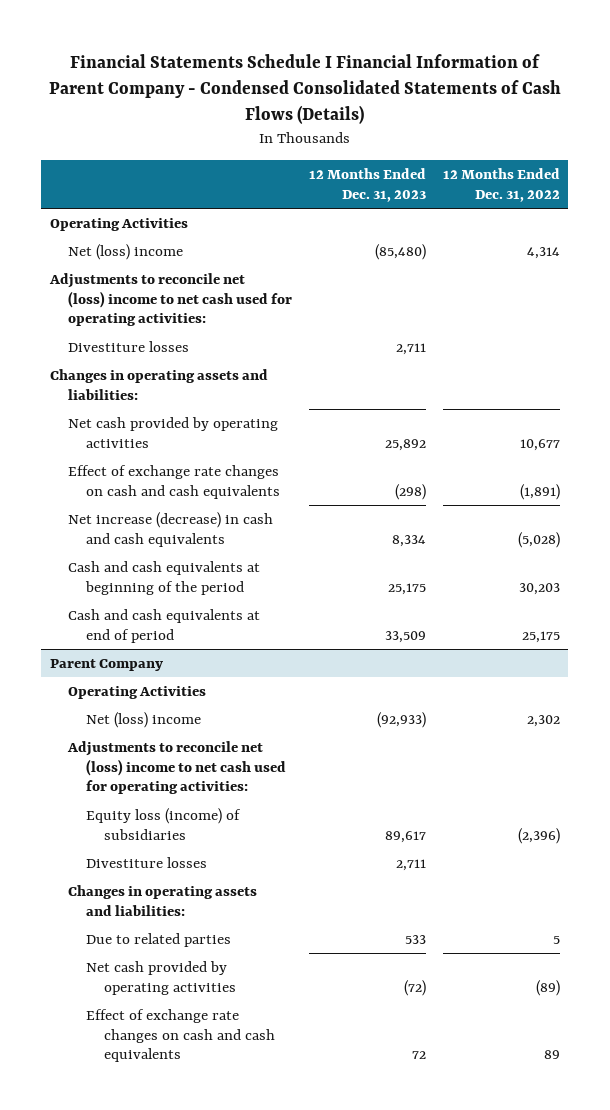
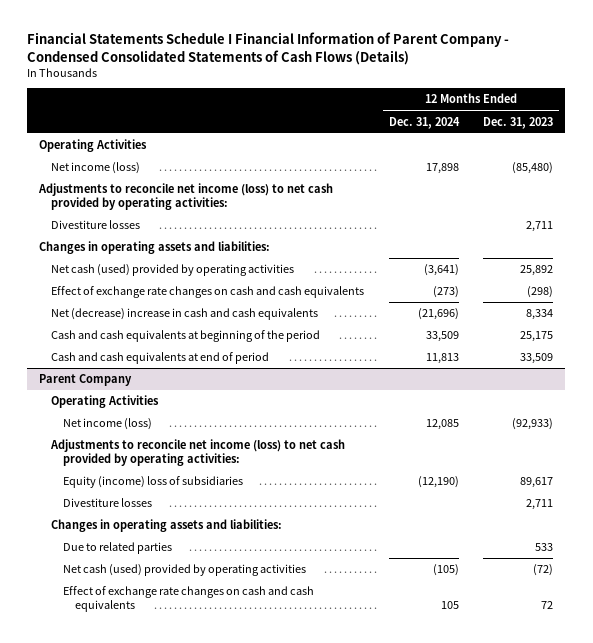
[442,168,560,202] 12 Months Ended Dec. 31, 2022 -> none
none -> [388,116,460,129] Dec. 31, 2024
[67,243,183,260] Net (loss) income -> [51,162,141,175] Net income (loss)
[48,272,292,327] Adjustments to reconcile net (loss) income to net cash used for operating activities: -> [38,183,334,211] Adjustments to reconcile net income (loss) to net cash provided by operating activities:
[67,416,278,448] Net cash provided by operating activities -> [51,264,295,277] Net cash (used) provided by operating activities
[67,511,273,547] Net increase (decrease) in cash and cash equivalents -> [51,308,319,321] Net (decrease) increase in cash and cash equivalents
[86,711,202,728] Net (loss) income -> [63,418,153,431] Net income (loss)
[66,740,287,795] Adjustments to reconcile net (loss) income to net cash used for operating activities: -> [50,439,346,467] Adjustments to reconcile net income (loss) to net cash provided by operating activities:
[86,807,242,840] Equity loss (income) of subsidiaries -> [63,476,244,489] Equity (income) loss of subsidiaries
[86,960,237,995] Net cash provided by operating activities -> [63,564,307,577] Net cash (used) provided by operating activities

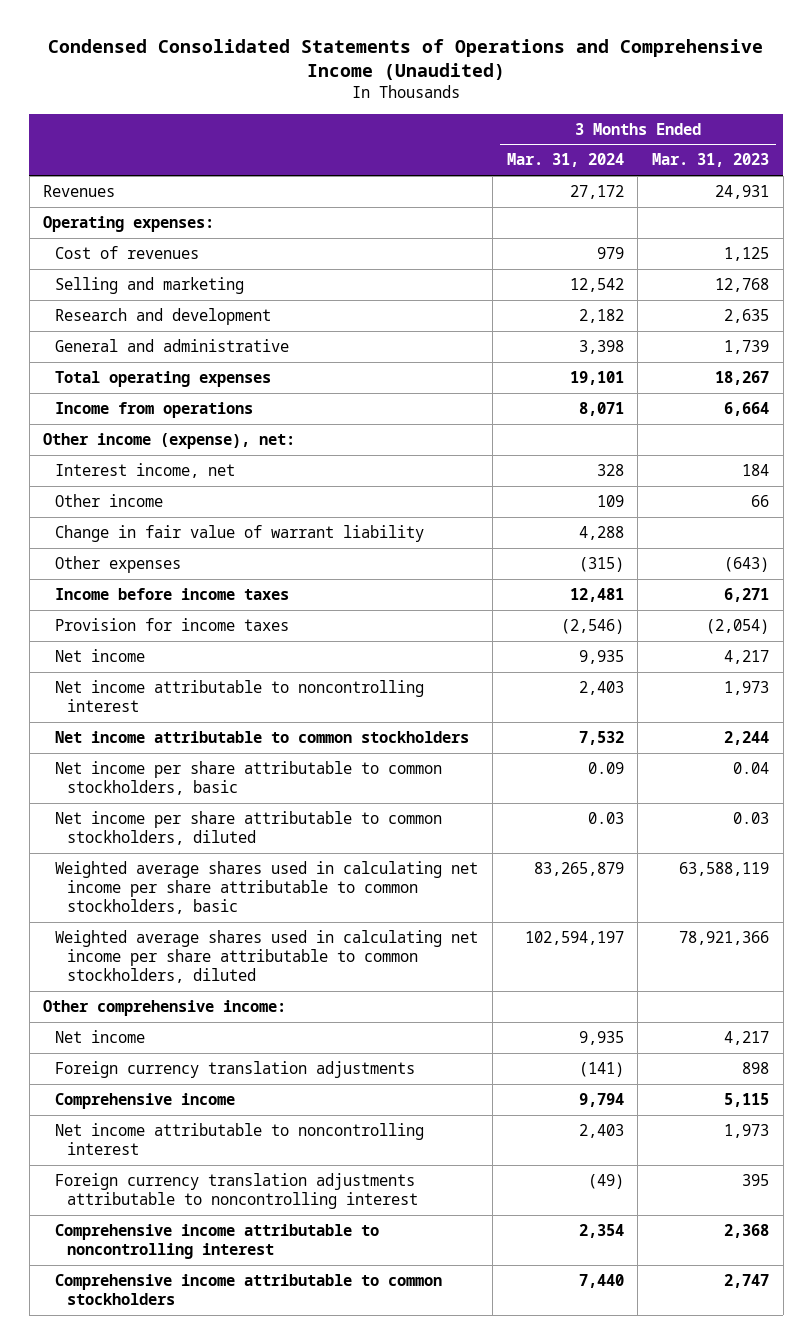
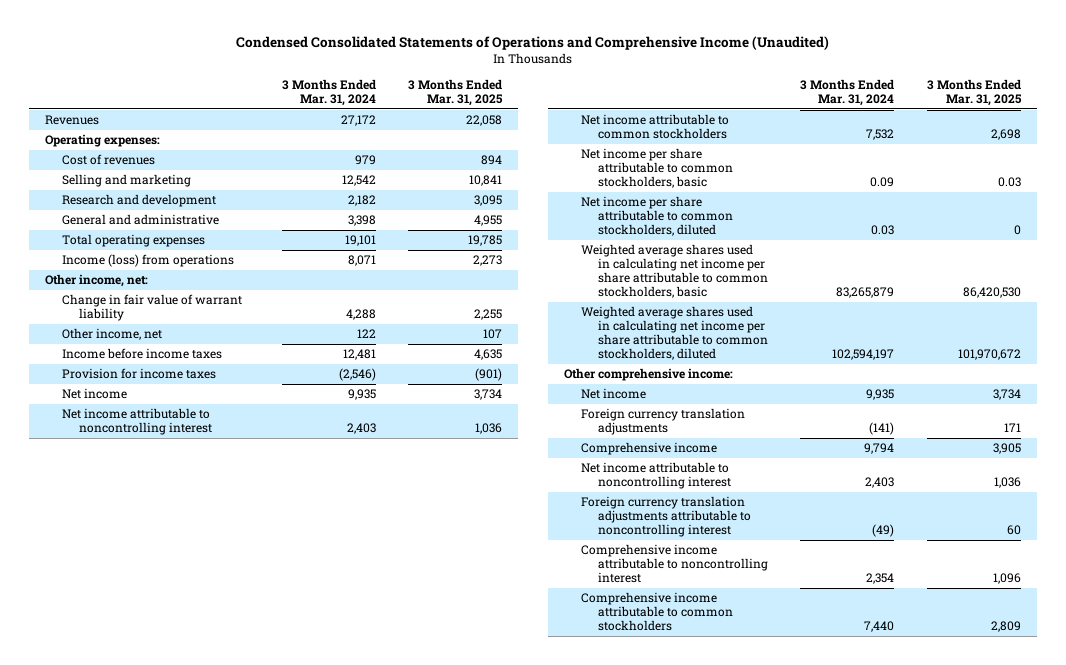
[652,153,770,168] Mar. 31, 2023 -> none
none -> [407,79,503,107] 3 Months Ended Mar. 31, 2025
[55,462,236,478] Interest income, net -> none
[55,493,164,507] Other income -> none
[55,401,254,418] Income from operations -> [62,254,235,268] Income (loss) from operations
[43,432,296,449] Other income (expense), net: -> [44,274,148,288] Other income, net:
[55,555,182,573] Other expenses -> none
none -> [62,328,163,341] Other income, net

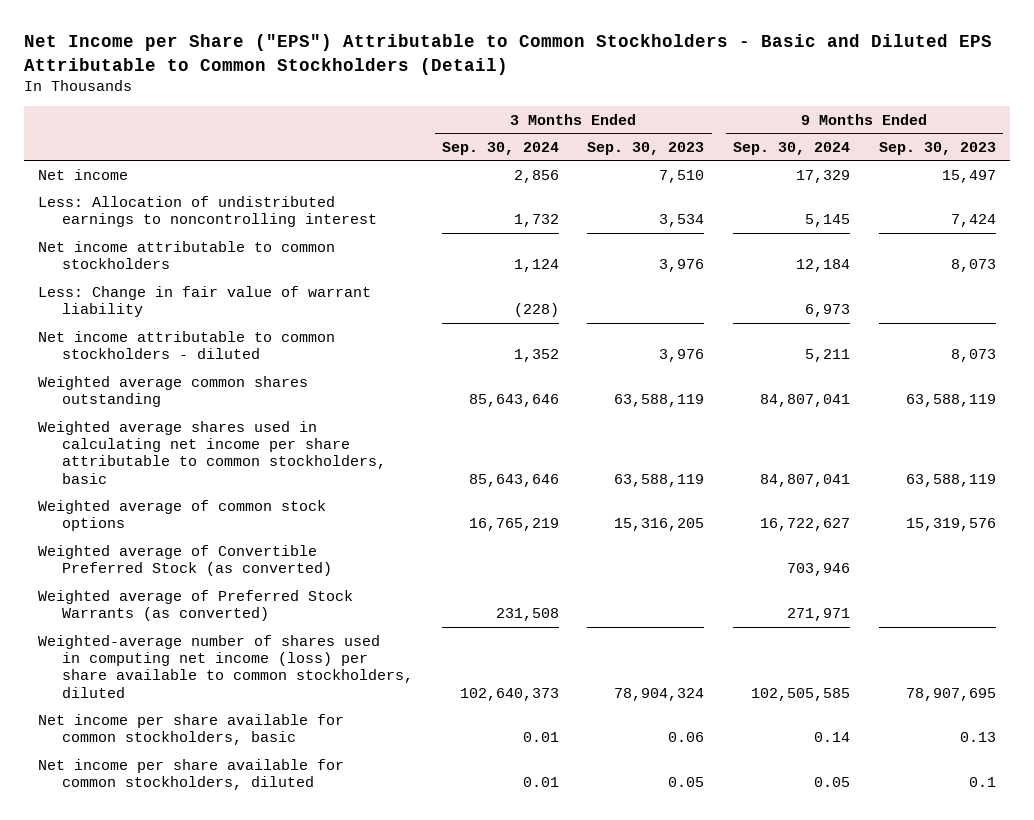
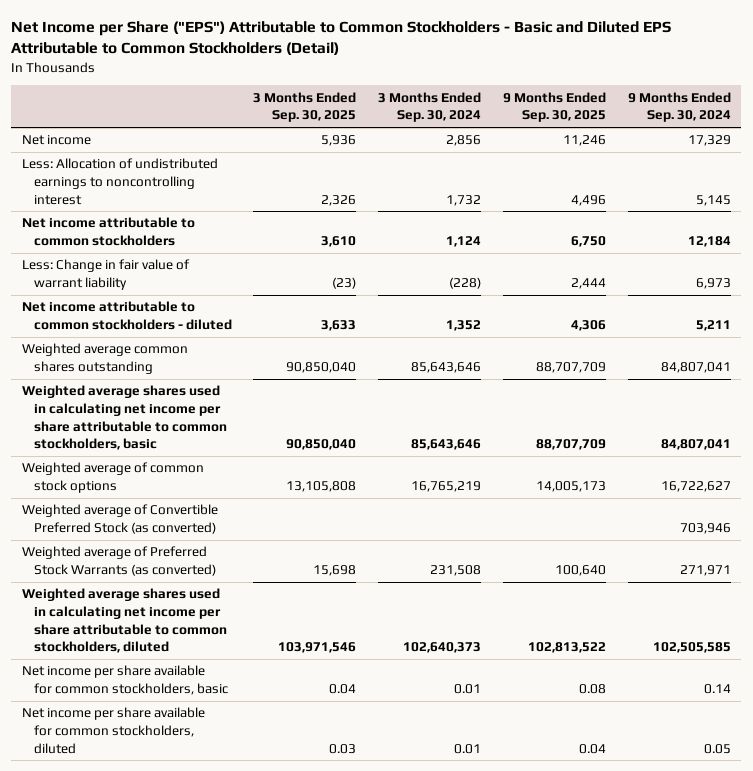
[587,141,705,155] Sep. 30, 2023 -> none
[878,141,996,155] Sep. 30, 2023 -> none
none -> [253,91,357,123] 3 Months Ended Sep. 30, 2025
none -> [502,91,606,123] 9 Months Ended Sep. 30, 2025
[38,634,414,698] Weighted-average number of shares used in computing net income (loss) per share available to common stockholders, diluted -> [22,588,227,654] Weighted average shares used in calculating net income per share attributable to common stockholders, diluted

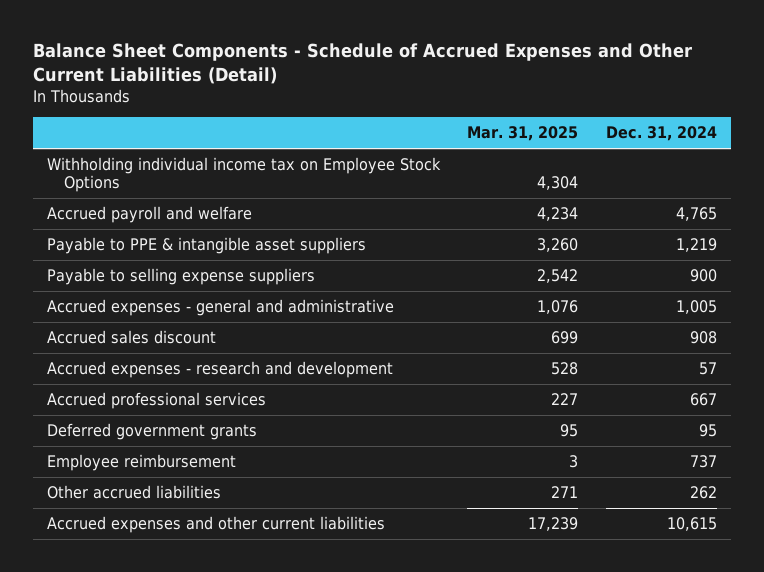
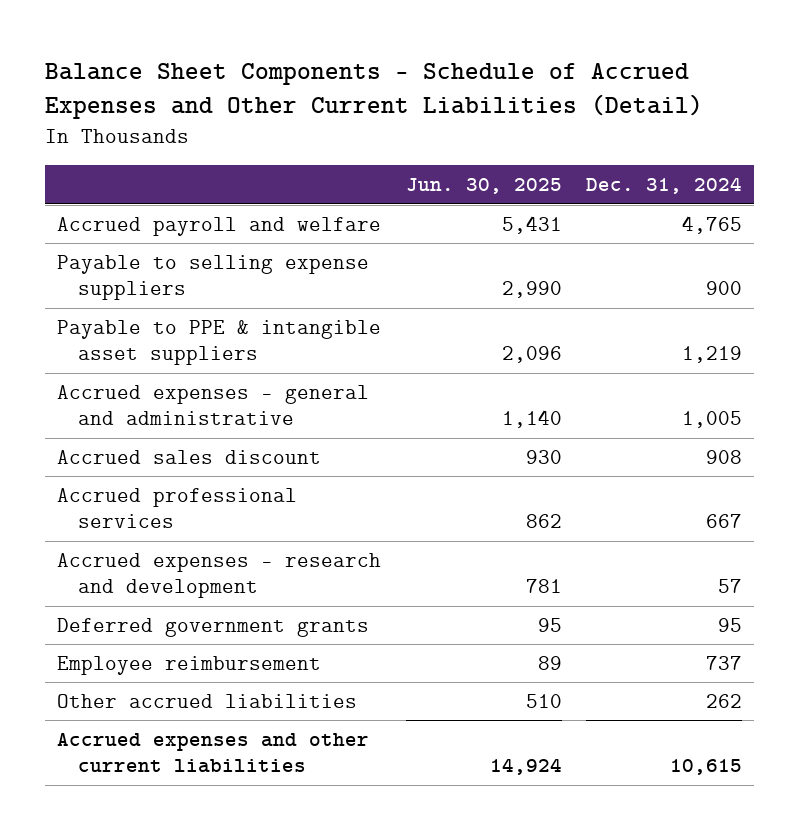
[467,126,579,142] Mar. 31, 2025 -> none
none -> [405,178,562,195] Jun. 30, 2025
[47,157,442,193] Withholding individual income tax on Employee Stock Options -> none
[47,237,367,255] Payable to PPE & intangible asset suppliers -> [57,319,382,366] Payable to PPE & intangible asset suppliers
[47,361,394,379] Accrued expenses - research and development -> [57,552,382,599] Accrued expenses - research and development

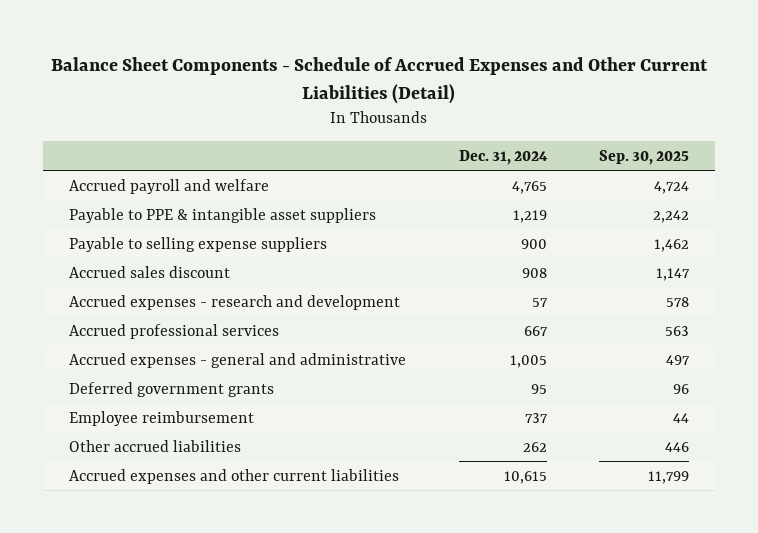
[405,178,562,195] Jun. 30, 2025 -> none
none -> [598,149,689,165] Sep. 30, 2025
[57,254,370,301] Payable to selling expense suppliers -> [69,236,328,252] Payable to selling expense suppliers
[57,487,298,529] Accrued professional services -> [69,323,280,339] Accrued professional services
[57,384,370,426] Accrued expenses - general and administrative -> [69,352,407,368] Accrued expenses - general and administrative

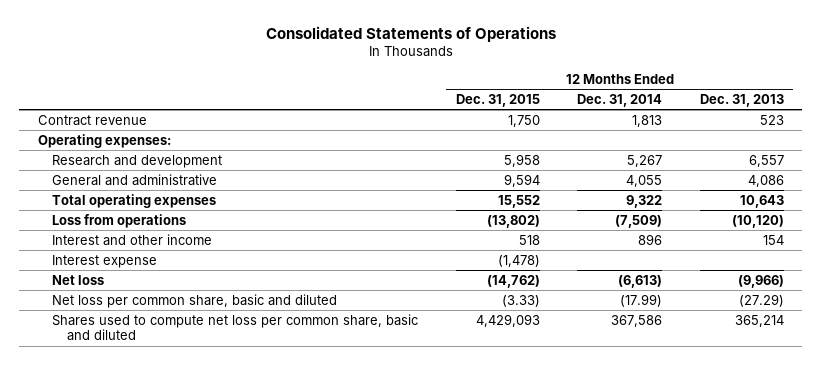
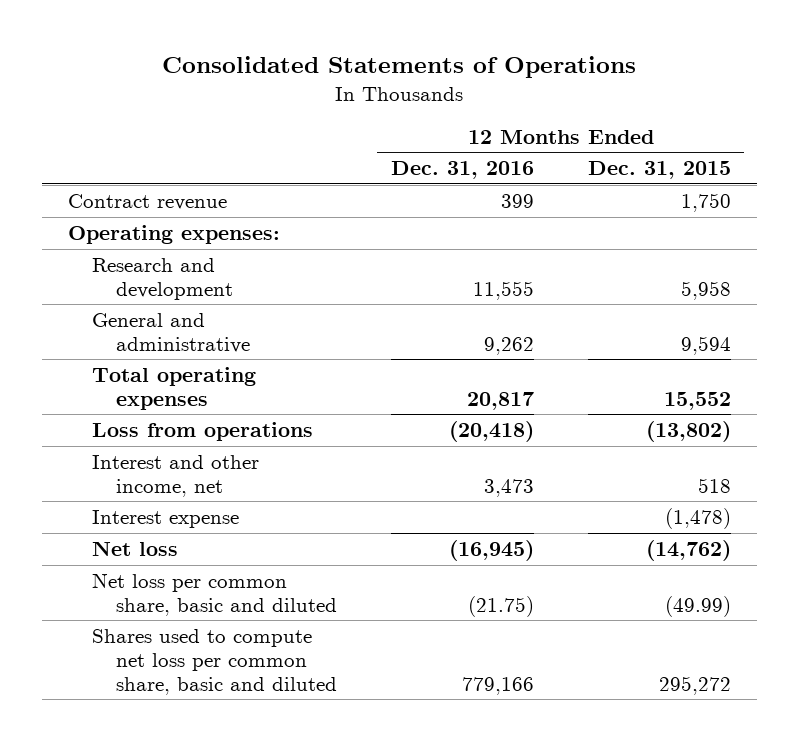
[577,93,663,107] Dec. 31, 2014 -> none
[699,93,784,107] Dec. 31, 2013 -> none
none -> [390,161,534,180] Dec. 31, 2016
[52,233,213,246] Interest and other income -> [92,454,260,497] Interest and other income, net
[501,294,540,307] (3.33) -> [664,595,731,617] (49.99)
[475,313,540,327] 4,429,093 -> [658,675,731,695] 295,272

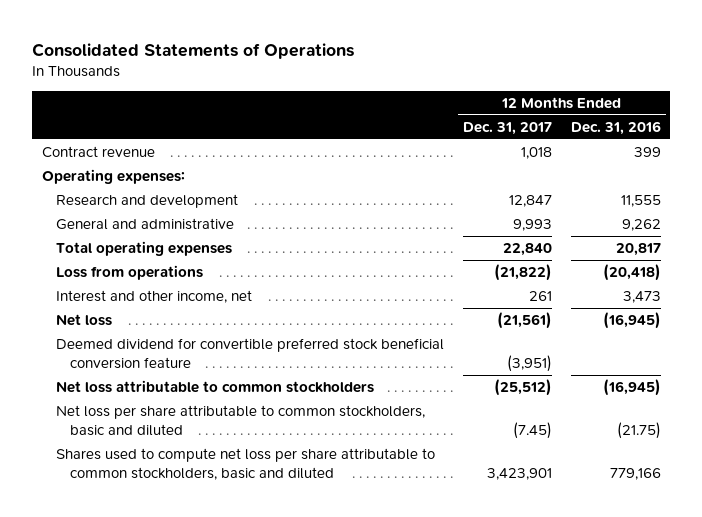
[587,161,731,180] Dec. 31, 2015 -> none
none -> [462,121,552,135] Dec. 31, 2017
[92,509,240,528] Interest expense -> none
none -> [55,338,444,369] Deemed dividend for convertible preferred stock beneficial conversion feature
none -> [55,380,374,394] Net loss attributable to common stockholders
[92,572,338,616] Net loss per common share, basic and diluted -> [55,405,425,436] Net loss per share attributable to common stockholders, basic and diluted
[92,628,338,695] Shares used to compute net loss per common share, basic and diluted -> [55,448,435,480] Shares used to compute net loss per share attributable to common stockholders, basic and diluted

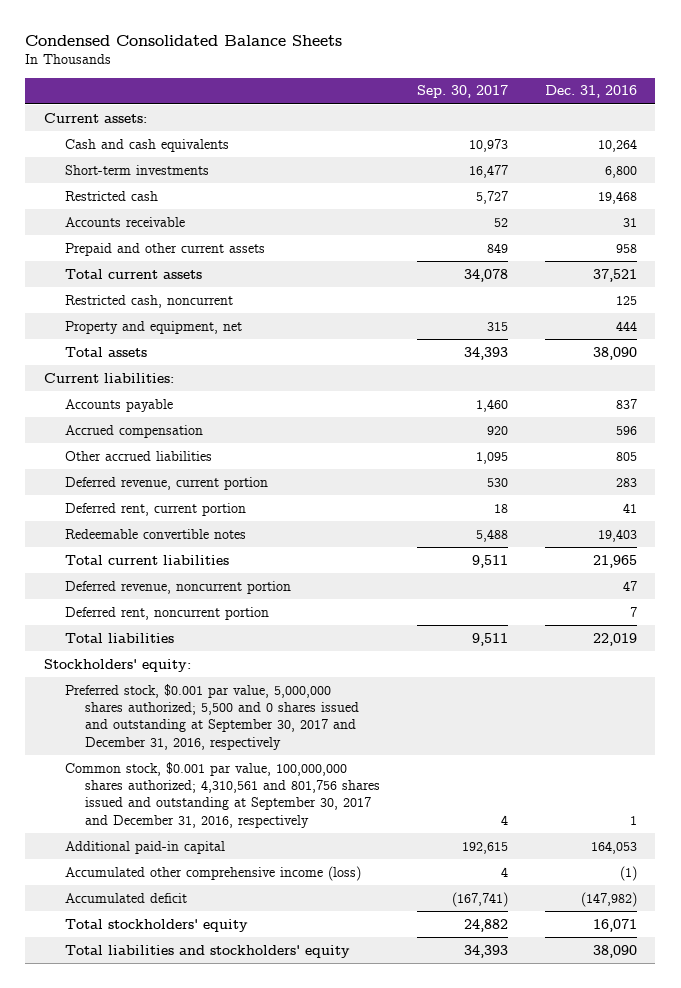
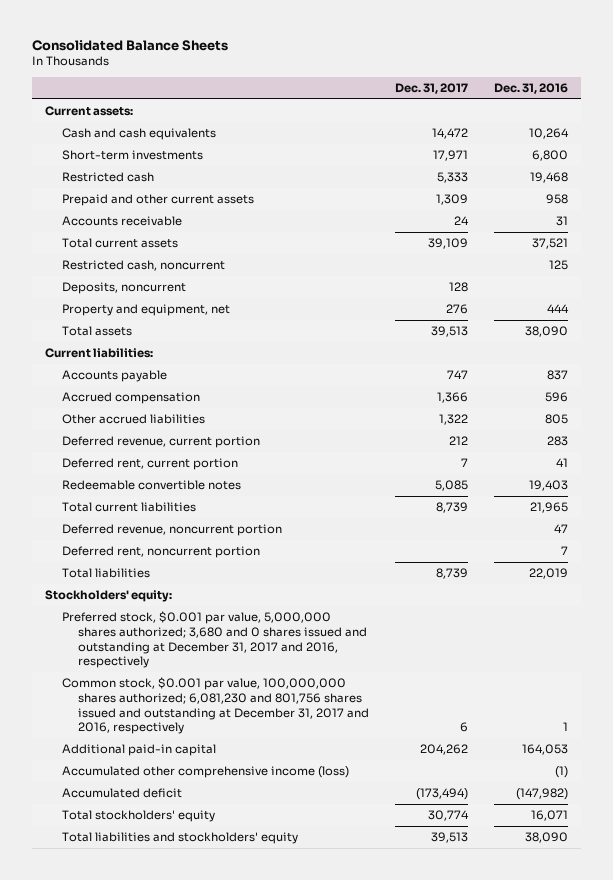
[25,35,343,47] Condensed Consolidated Balance Sheets -> [32,39,229,51] Consolidated Balance Sheets
[417,85,509,99] Sep. 30, 2017 -> none
none -> [394,82,468,94] Dec. 31, 2017
[64,216,185,227] Accounts receivable -> [61,216,182,227] Accounts receivable
none -> [61,282,186,295] Deposits, noncurrent
[64,683,360,750] Preferred stock, $0.001 par value, 5,000,000 shares authorized; 5,500 and 0 shares issued and outstanding at September 30, 2017 and December 31, 2016, respectively -> [61,611,367,669] Preferred stock, $0.001 par value, 5,000,000 shares authorized; 3,680 and 0 shares issued and outstanding at December 31, 2017 and 2016, respectively
[64,761,381,828] Common stock, $0.001 par value, 100,000,000 shares authorized; 4,310,561 and 801,756 shares issued and outstanding at September 30, 2017 and December 31, 2016, respectively -> [61,677,369,735] Common stock, $0.001 par value, 100,000,000 shares authorized; 6,081,230 and 801,756 shares issued and outstanding at December 31, 2017 and 2016, respectively

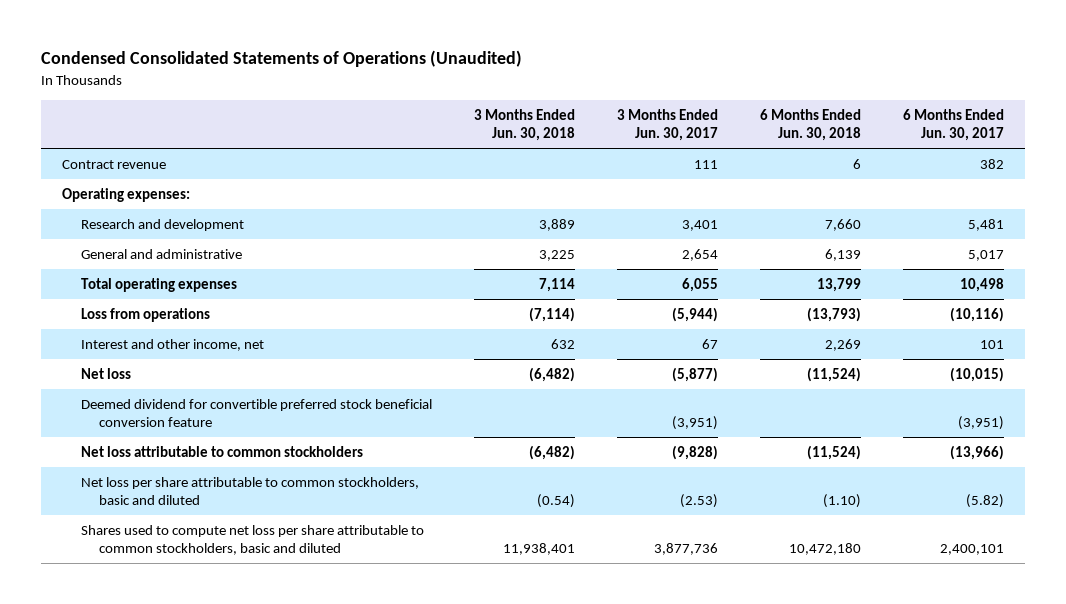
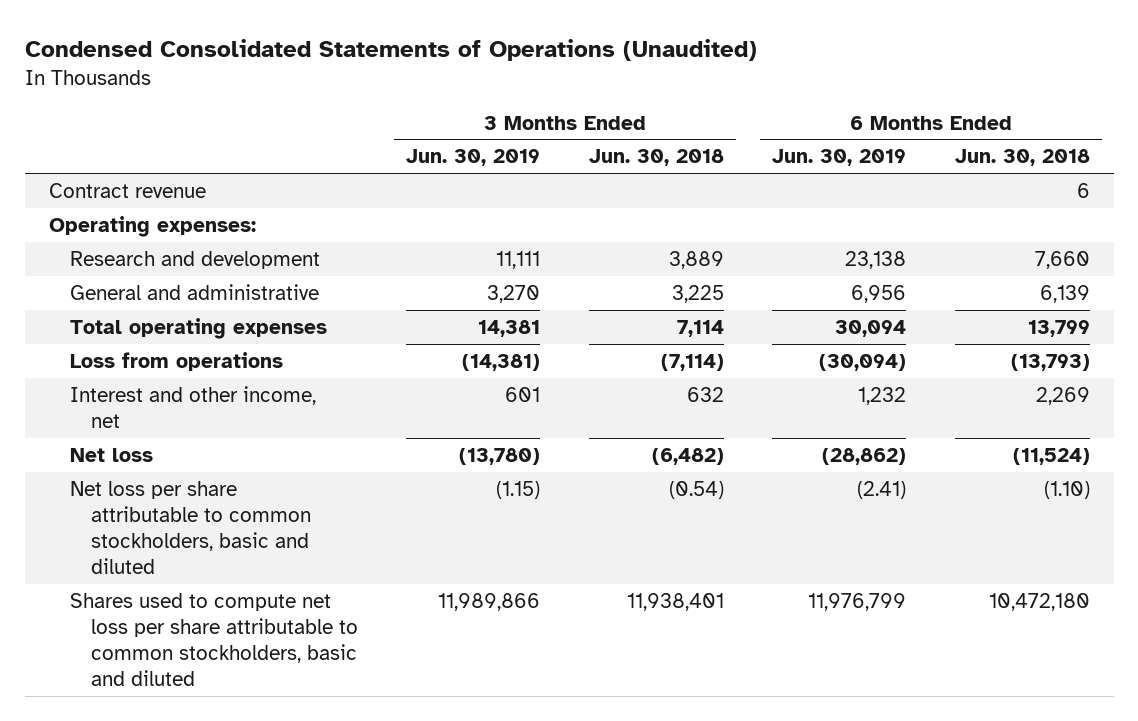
[616,108,718,142] 3 Months Ended Jun. 30, 2017 -> none
[903,108,1005,142] 6 Months Ended Jun. 30, 2017 -> none
none -> [406,149,541,167] Jun. 30, 2019
none -> [772,149,907,167] Jun. 30, 2019
[80,398,432,428] Deemed dividend for convertible preferred stock beneficial conversion feature -> none
[80,445,363,457] Net loss attributable to common stockholders -> none

